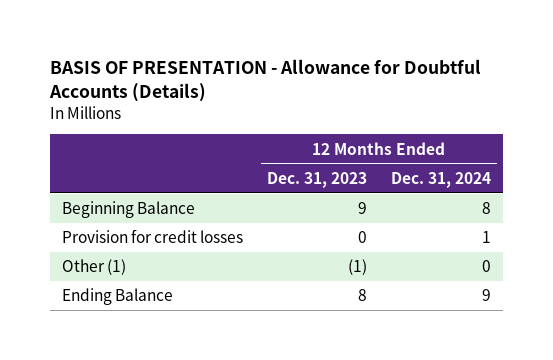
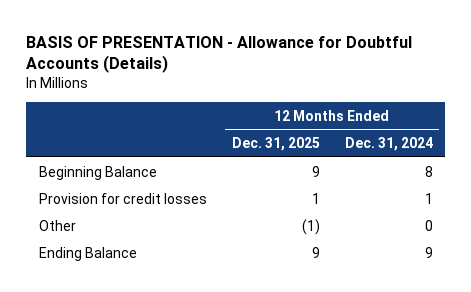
[267,171,368,188] Dec. 31, 2023 -> none
none -> [231,137,320,152] Dec. 31, 2025
[62,259,127,276] Other (1) -> [38,219,76,231] Other

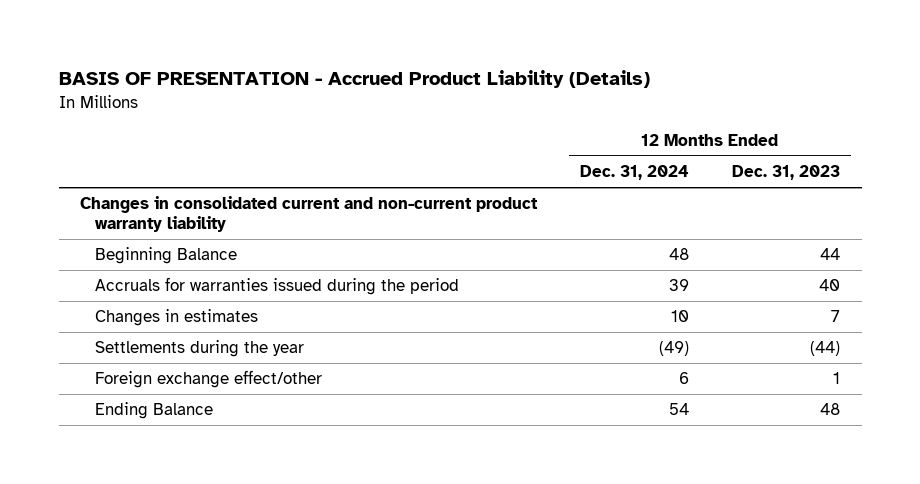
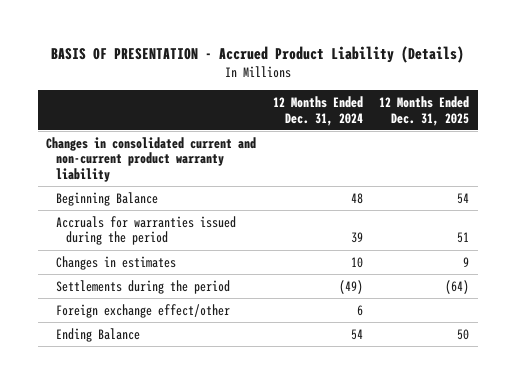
[732,165,841,181] Dec. 31, 2023 -> none
none -> [379,95,470,126] 12 Months Ended Dec. 31, 2025
[95,340,305,358] Settlements during the year -> [56,279,231,294] Settlements during the period

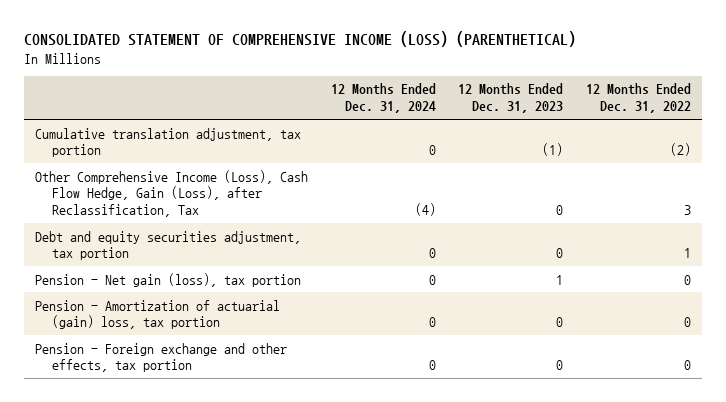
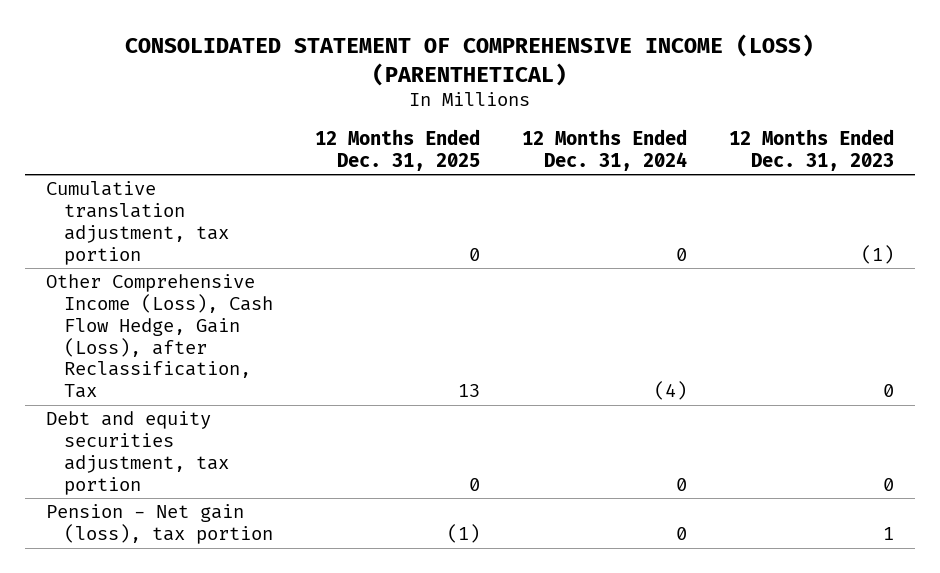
[585,83,691,114] 12 Months Ended Dec. 31, 2022 -> none
none -> [314,129,480,171] 12 Months Ended Dec. 31, 2025
[34,299,280,330] Pension - Amortization of actuarial (gain) loss, tax portion -> none
[34,342,287,373] Pension - Foreign exchange and other effects, tax portion -> none

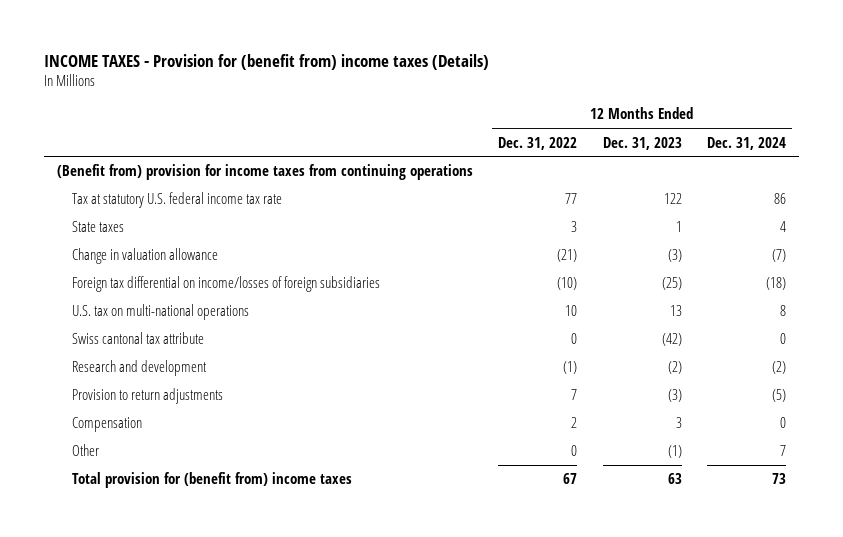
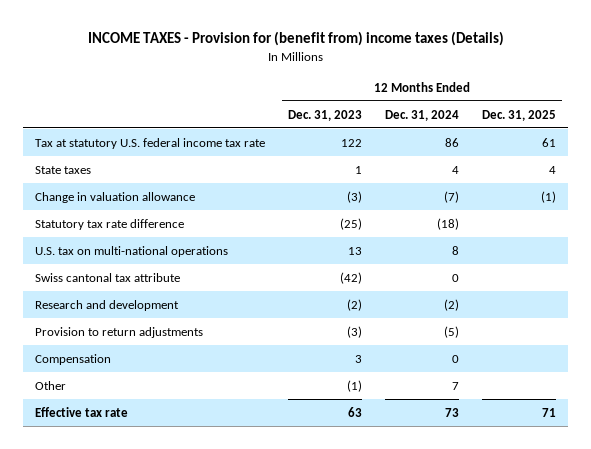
[498,136,578,150] Dec. 31, 2022 -> none
none -> [482,109,557,121] Dec. 31, 2025
[56,164,473,181] (Benefit from) provision for income taxes from continuing operations -> none
[71,276,380,293] Foreign tax differential on income/losses of foreign subsidiaries -> [34,218,184,230] Statutory tax rate difference
[71,472,352,489] Total provision for (benefit from) income taxes -> [34,406,128,417] Effective tax rate

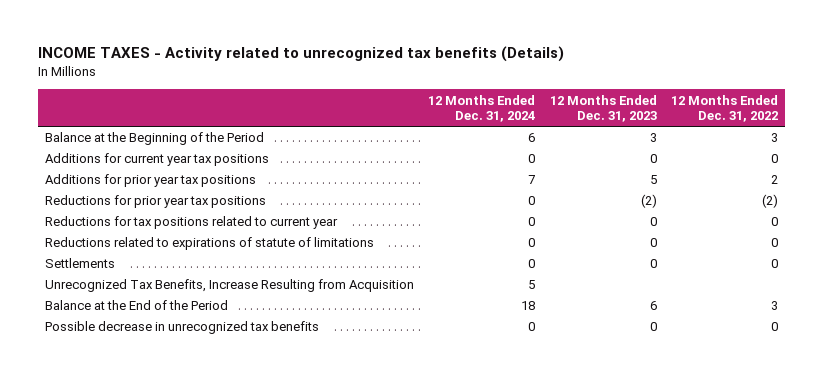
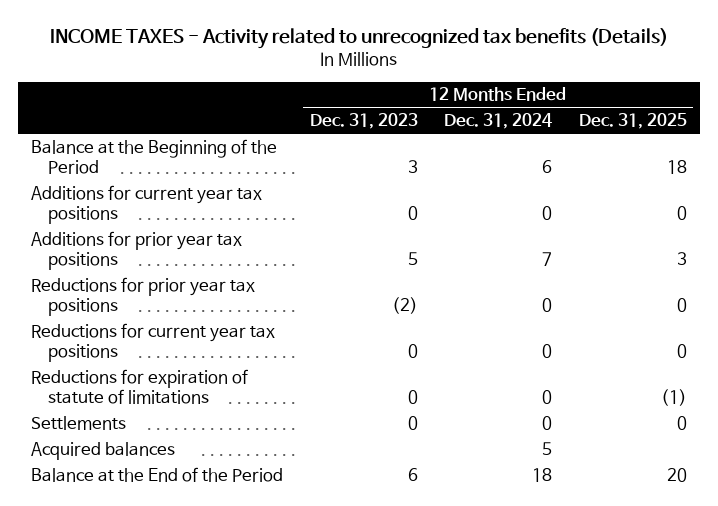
[670,94,778,123] 12 Months Ended Dec. 31, 2022 -> none
none -> [578,113,687,130] Dec. 31, 2025
[44,216,338,230] Reductions for tax positions related to current year -> [31,322,276,362] Reductions for current year tax positions
[44,237,374,251] Reductions related to expirations of statute of limitations -> [31,368,249,404] Reductions for expiration of statute of limitations
[44,279,414,293] Unrecognized Tax Benefits, Increase Resulting from Acquisition -> [31,441,176,460] Acquired balances
[44,321,319,335] Possible decrease in unrecognized tax benefits -> none

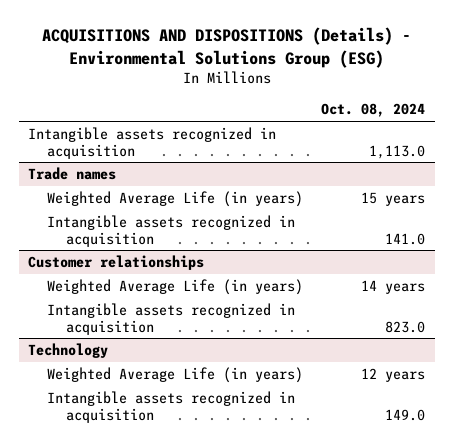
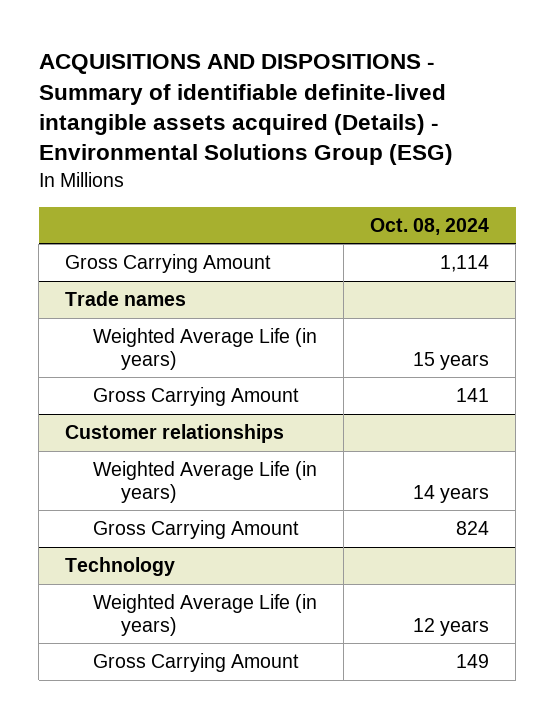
[41,27,411,68] ACQUISITIONS AND DISPOSITIONS (Details) - Environmental Solutions Group (ESG) -> [38,54,453,166] ACQUISITIONS AND DISPOSITIONS - Summary of identifiable definite-lived intangible assets acquired (Details) - Environmental Solutions Group (ESG)
[28,126,277,159] Intangible assets recognized in acquisition -> none
none -> [65,254,272,274] Gross Carrying Amount
[46,214,295,247] Intangible assets recognized in acquisition -> none
none -> [93,387,300,407] Gross Carrying Amount
[46,302,295,335] Intangible assets recognized in acquisition -> none
none -> [93,520,300,540] Gross Carrying Amount
[46,390,295,423] Intangible assets recognized in acquisition -> none
none -> [93,653,300,673] Gross Carrying Amount

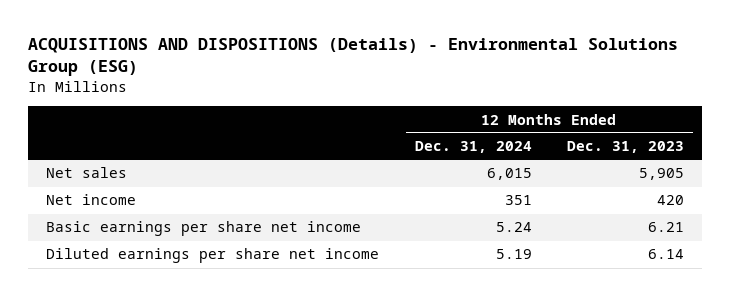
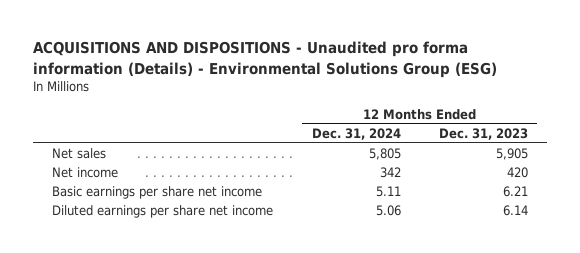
[27,38,678,77] ACQUISITIONS AND DISPOSITIONS (Details) - Environmental Solutions Group (ESG) -> [33,41,498,78] ACQUISITIONS AND DISPOSITIONS - Unaudited pro forma information (Details) - Environmental Solutions Group (ESG)
[486,168,532,181] 6,015 -> [368,148,401,161] 5,805
[504,195,532,206] 351 -> [379,167,401,179] 342
[495,222,532,233] 5.24 -> [375,186,401,198] 5.11
[495,249,532,260] 5.19 -> [375,205,401,217] 5.06

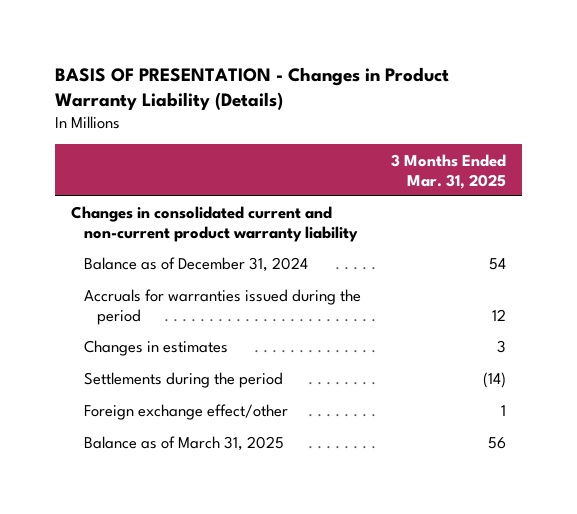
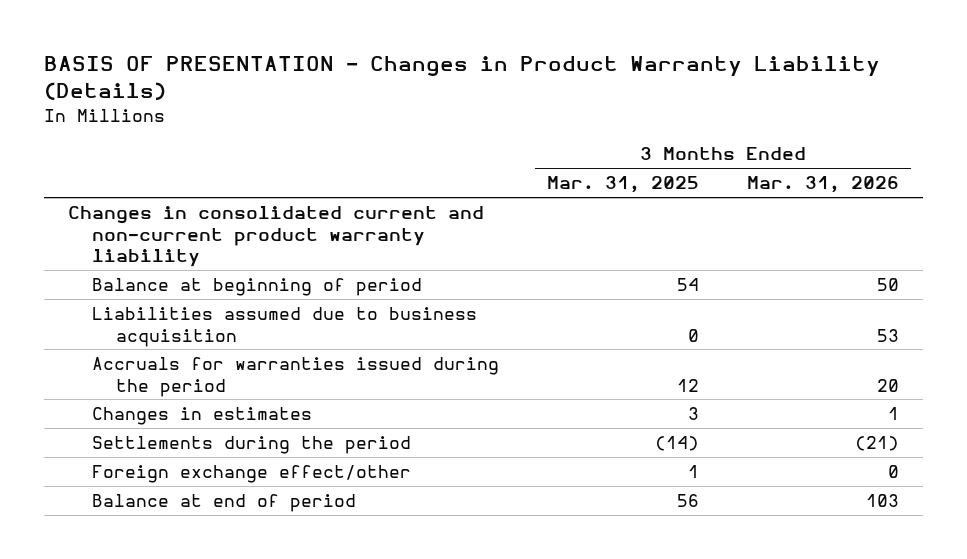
none -> [747,176,900,194] Mar. 31, 2026
[83,257,308,273] Balance as of December 31, 2024 -> [91,278,422,297] Balance at beginning of period
none -> [91,307,477,347] Liabilities assumed due to business acquisition
[83,436,284,452] Balance as of March 31, 2025 -> [91,494,356,513] Balance at end of period

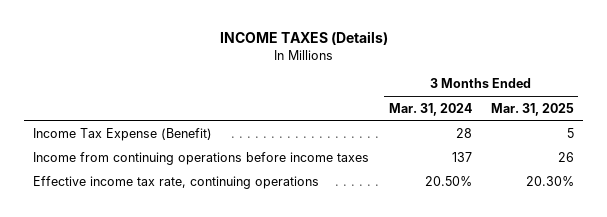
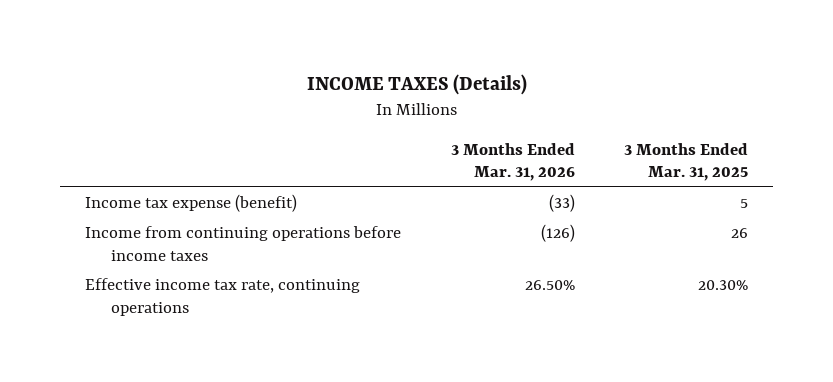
[388,102,472,116] Mar. 31, 2024 -> none
none -> [450,142,575,182] 3 Months Ended Mar. 31, 2026
[33,127,213,141] Income Tax Expense (Benefit) -> [85,194,298,213] Income tax expense (benefit)

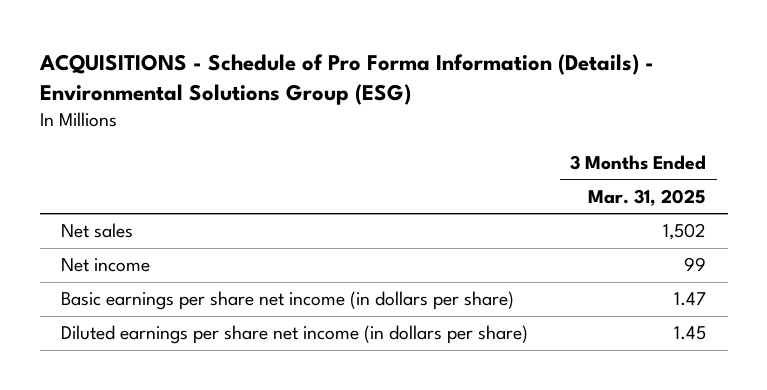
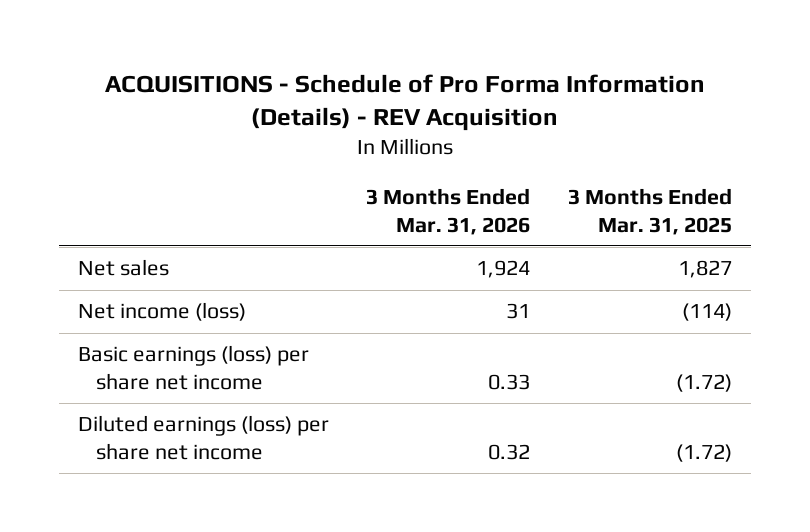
[38,53,654,106] ACQUISITIONS - Schedule of Pro Forma Information (Details) - Environmental Solutions Group (ESG) -> [104,73,705,132] ACQUISITIONS - Schedule of Pro Forma Information (Details) - REV Acquisition
none -> [366,188,531,235] 3 Months Ended Mar. 31, 2026
[663,223,707,241] 1,502 -> [678,260,733,279] 1,827
[60,258,150,273] Net income -> [77,302,246,322] Net income (loss)
[684,257,707,272] 99 -> [682,303,733,322] (114)
[60,291,514,311] Basic earnings per share net income (in dollars per share) -> [77,345,309,390] Basic earnings (loss) per share net income
[674,292,707,307] 1.47 -> [676,373,733,392] (1.72)
[60,325,528,345] Diluted earnings per share net income (in dollars per share) -> [77,415,329,460] Diluted earnings (loss) per share net income
[674,326,707,341] 1.45 -> [676,443,733,462] (1.72)

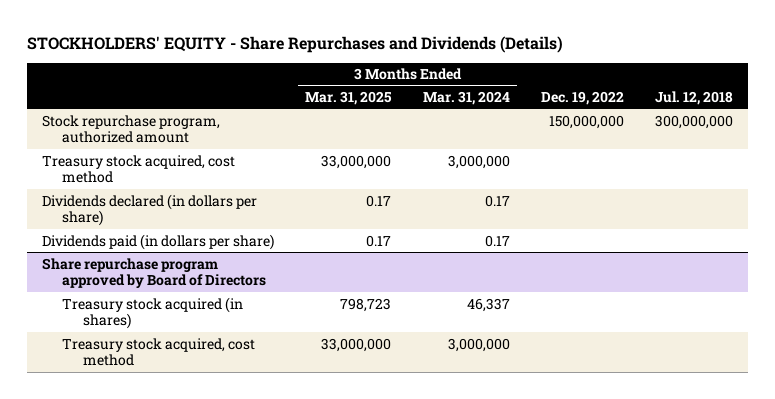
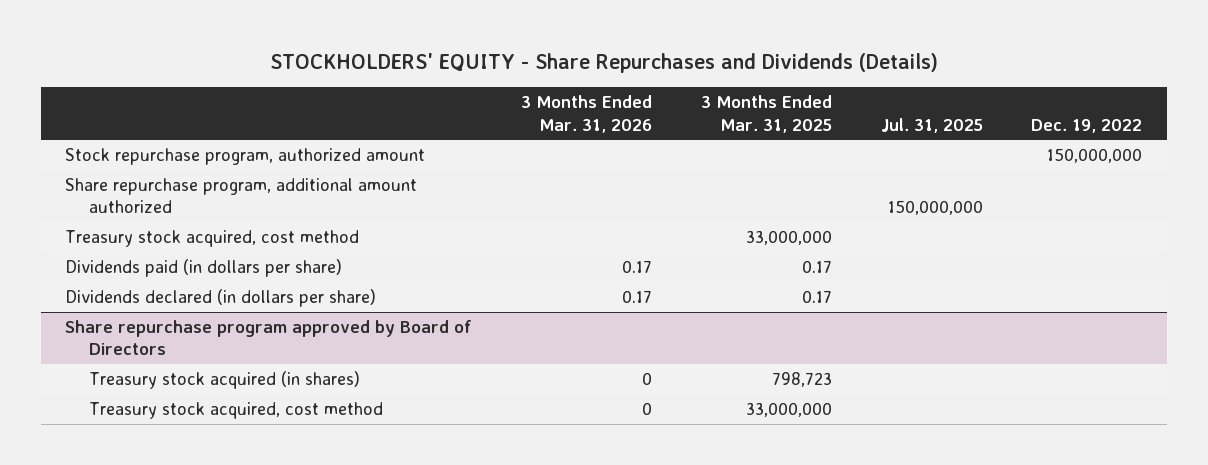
[422,90,510,105] Mar. 31, 2024 -> none
[654,90,733,105] Jul. 12, 2018 -> none
none -> [521,95,653,133] 3 Months Ended Mar. 31, 2026
none -> [880,117,983,133] Jul. 31, 2025
none -> [65,178,418,214] Share repurchase program, additional amount authorized
[42,193,258,227] Dividends declared (in dollars per share) -> [65,289,377,308] Dividends declared (in dollars per share)

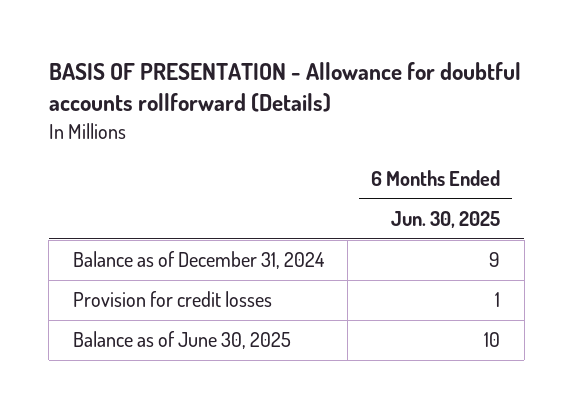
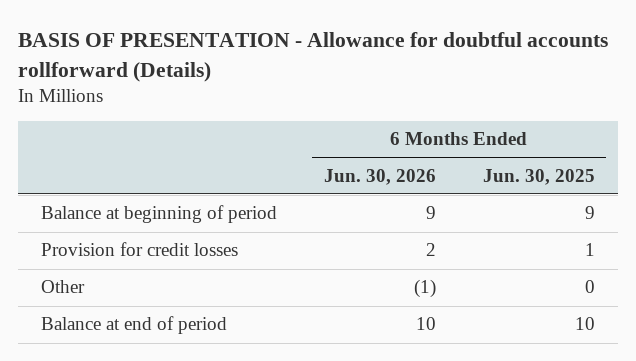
none -> [324,168,437,185] Jun. 30, 2026
[72,251,325,270] Balance as of December 31, 2024 -> [41,205,278,224] Balance at beginning of period
none -> [41,280,86,294] Other
[72,331,291,350] Balance as of June 30, 2025 -> [41,316,228,335] Balance at end of period

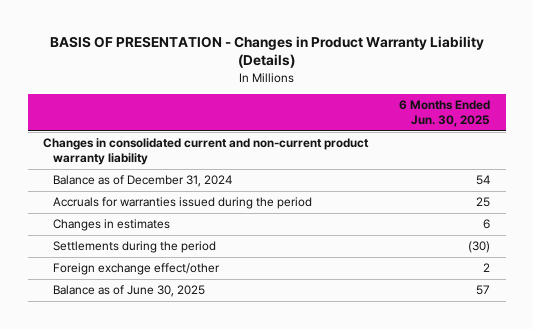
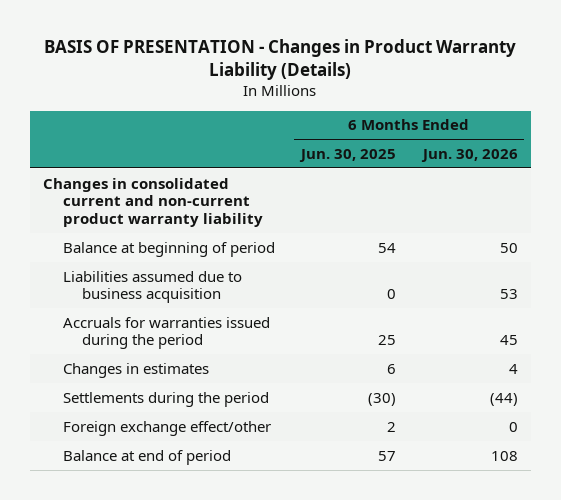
none -> [420,148,518,162] Jun. 30, 2026
[52,175,232,188] Balance as of December 31, 2024 -> [62,241,275,257] Balance at beginning of period
none -> [62,270,242,304] Liabilities assumed due to business acquisition
[52,285,205,298] Balance as of June 30, 2025 -> [62,449,231,465] Balance at end of period

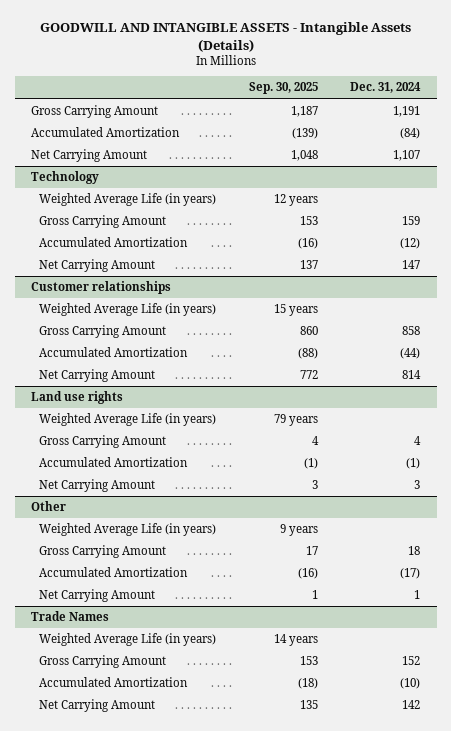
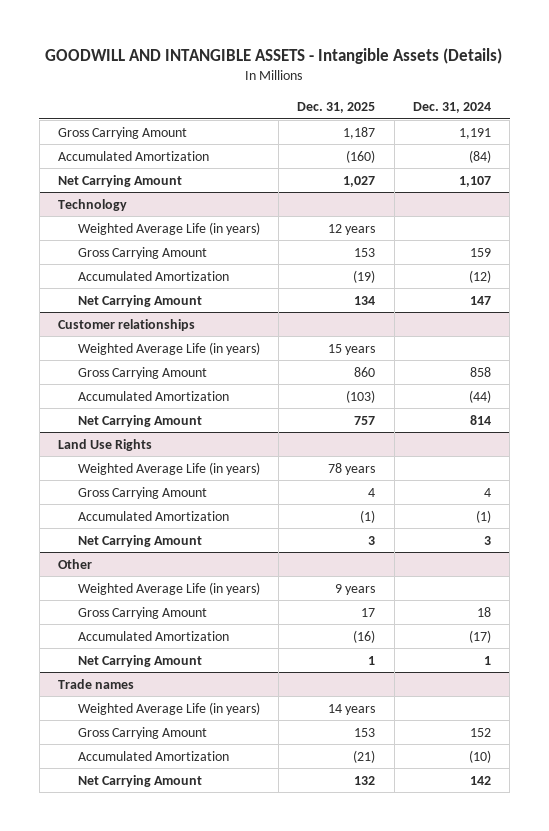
[248,82,318,95] Sep. 30, 2025 -> none
none -> [297,102,376,114] Dec. 31, 2025
[30,391,123,405] Land use rights -> [57,438,152,451] Land Use Rights
[30,611,109,622] Trade Names -> [57,678,134,689] Trade names

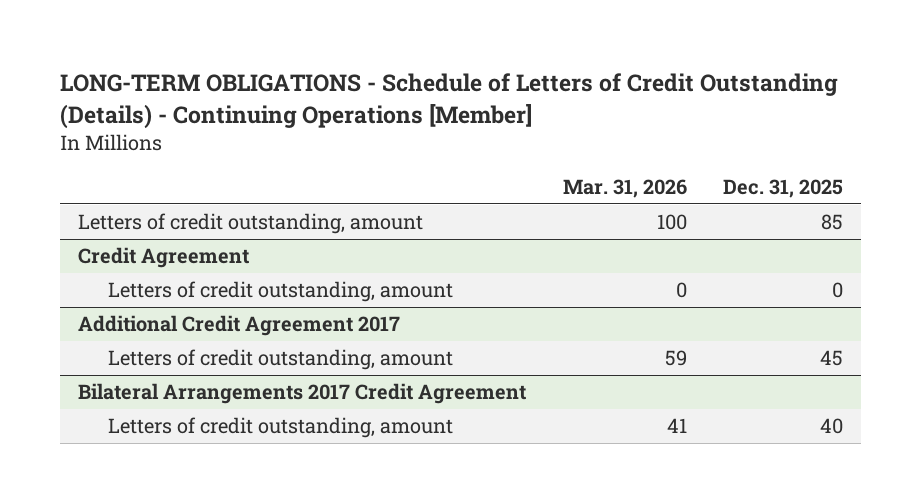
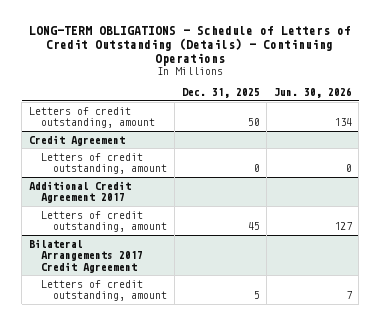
[60,73,839,129] LONG-TERM OBLIGATIONS - Schedule of Letters of Credit Outstanding (Details) - Continuing Operations [Member] -> [29,26,352,66] LONG-TERM OBLIGATIONS - Schedule of Letters of Credit Outstanding (Details) - Continuing Operations
[562,179,687,199] Mar. 31, 2026 -> none
none -> [273,87,352,99] Jun. 30, 2026
[820,214,843,231] 85 -> [247,118,260,127] 50
[819,418,843,435] 40 -> [253,291,260,300] 5

